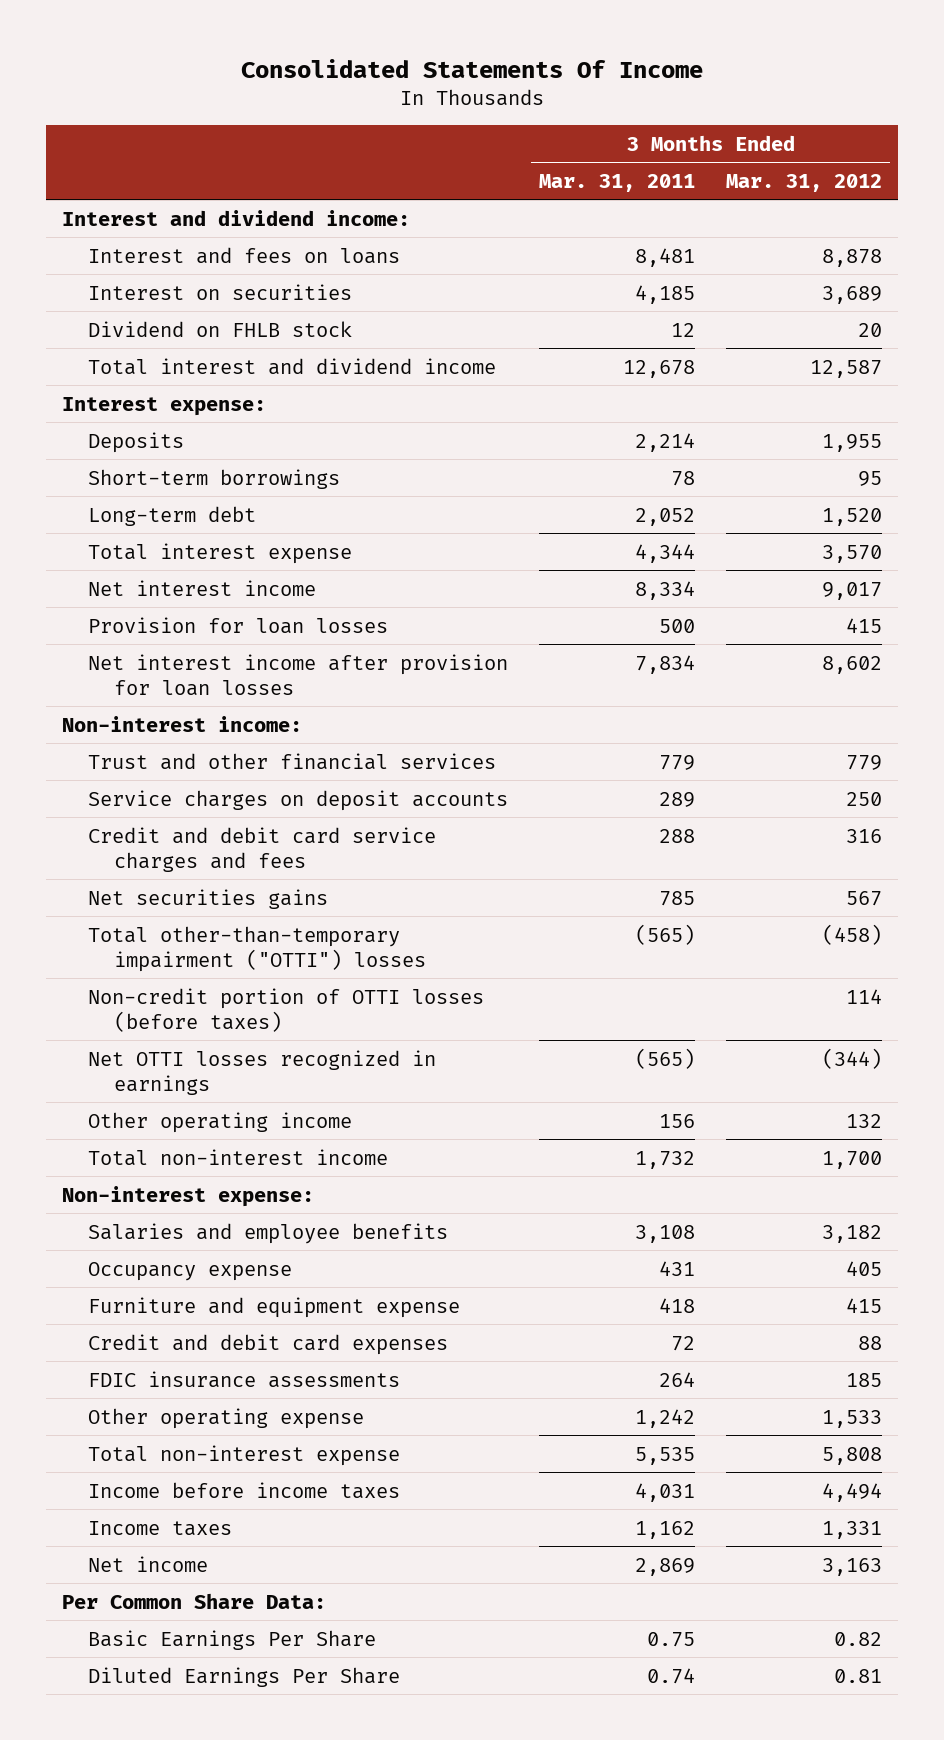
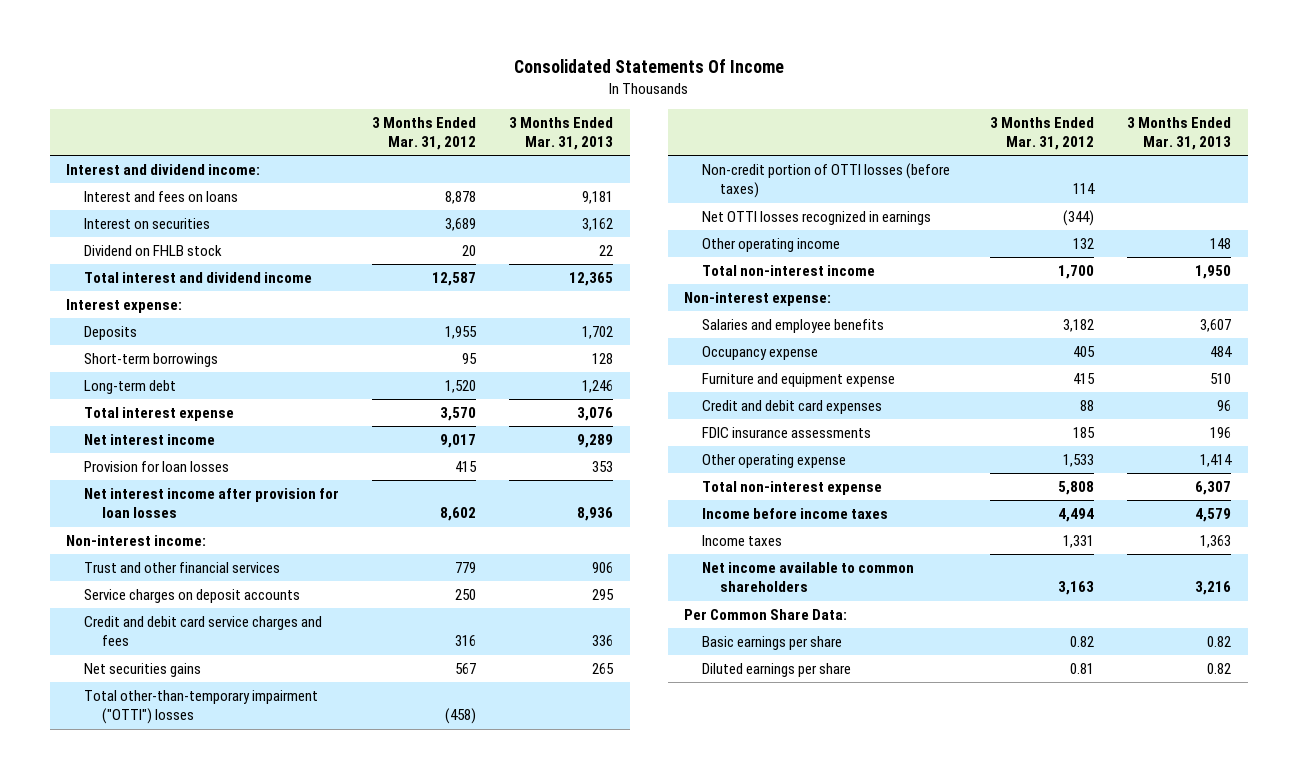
[539,174,696,193] Mar. 31, 2011 -> none
none -> [509,116,614,150] 3 Months Ended Mar. 31, 2013
[87,1555,208,1572] Net income -> [701,561,914,593] Net income available to common shareholders
[87,1629,376,1650] Basic Earnings Per Share -> [701,635,842,650] Basic earnings per share
[87,1666,400,1687] Diluted Earnings Per Share -> [701,662,851,677] Diluted earnings per share

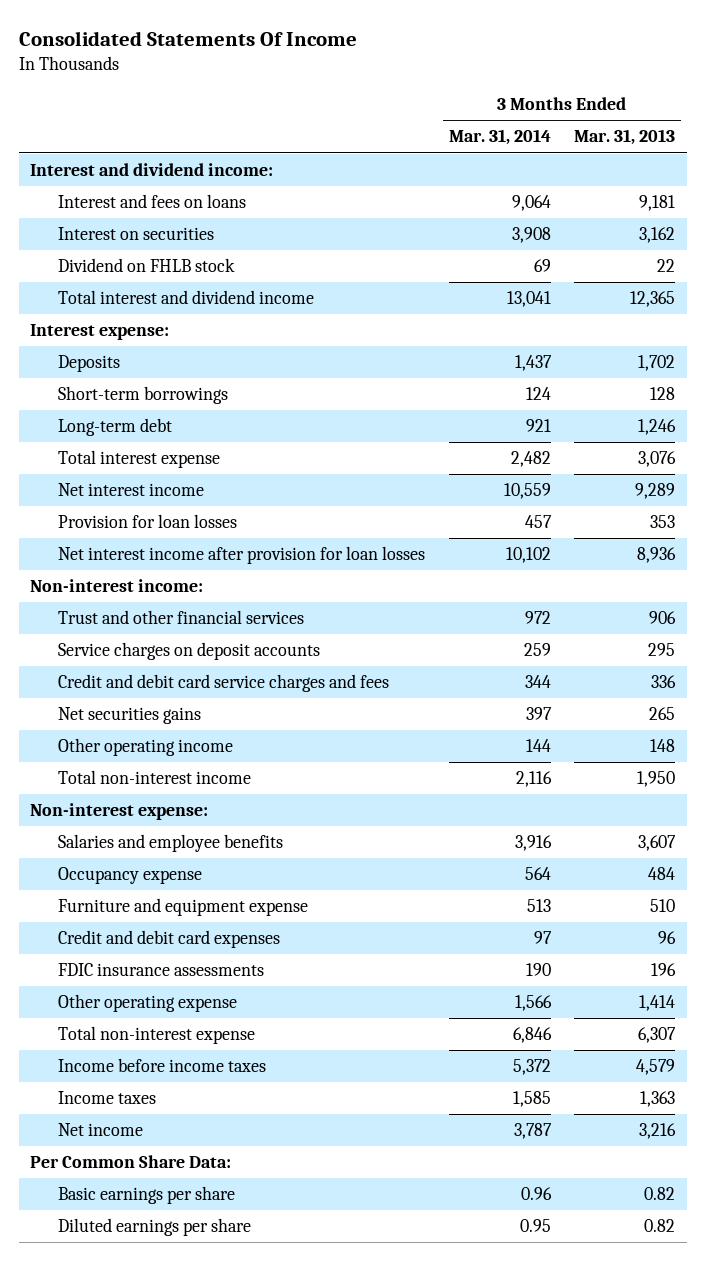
[372,116,477,150] 3 Months Ended Mar. 31, 2012 -> none
none -> [448,129,551,146] Mar. 31, 2014
[84,689,319,725] Total other-than-temporary impairment ("OTTI") losses -> none
[701,162,950,199] Non-credit portion of OTTI losses (before taxes) -> none
[701,210,931,225] Net OTTI losses recognized in earnings -> none
[701,561,914,593] Net income available to common shareholders -> [58,1123,144,1137] Net income

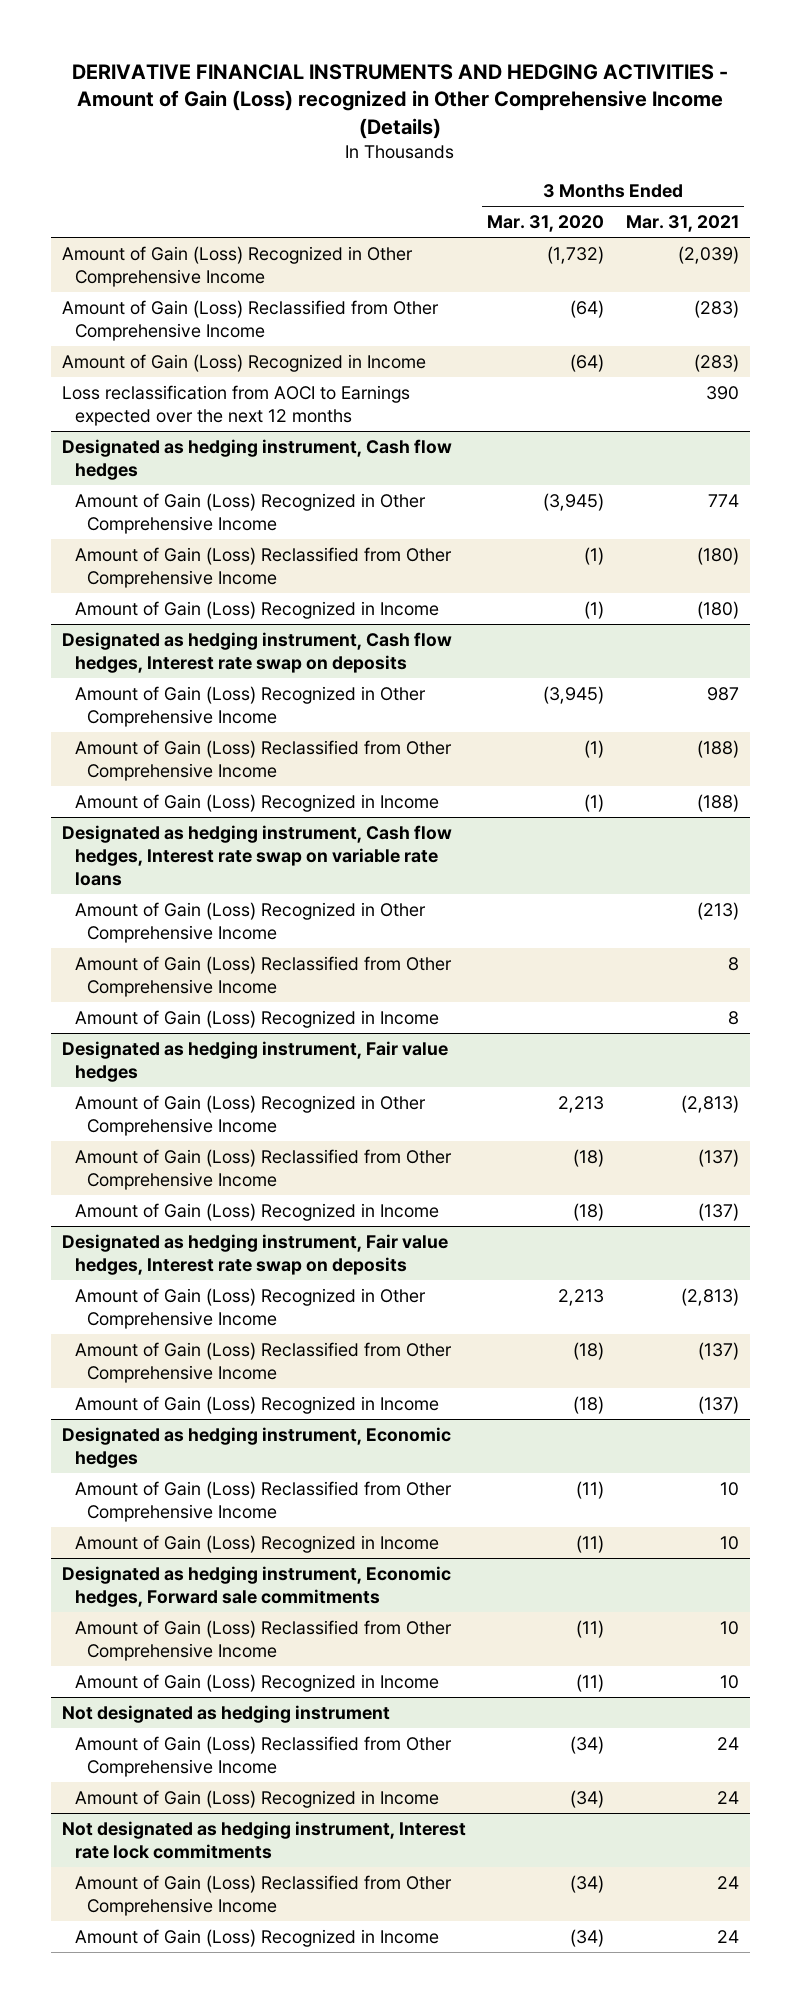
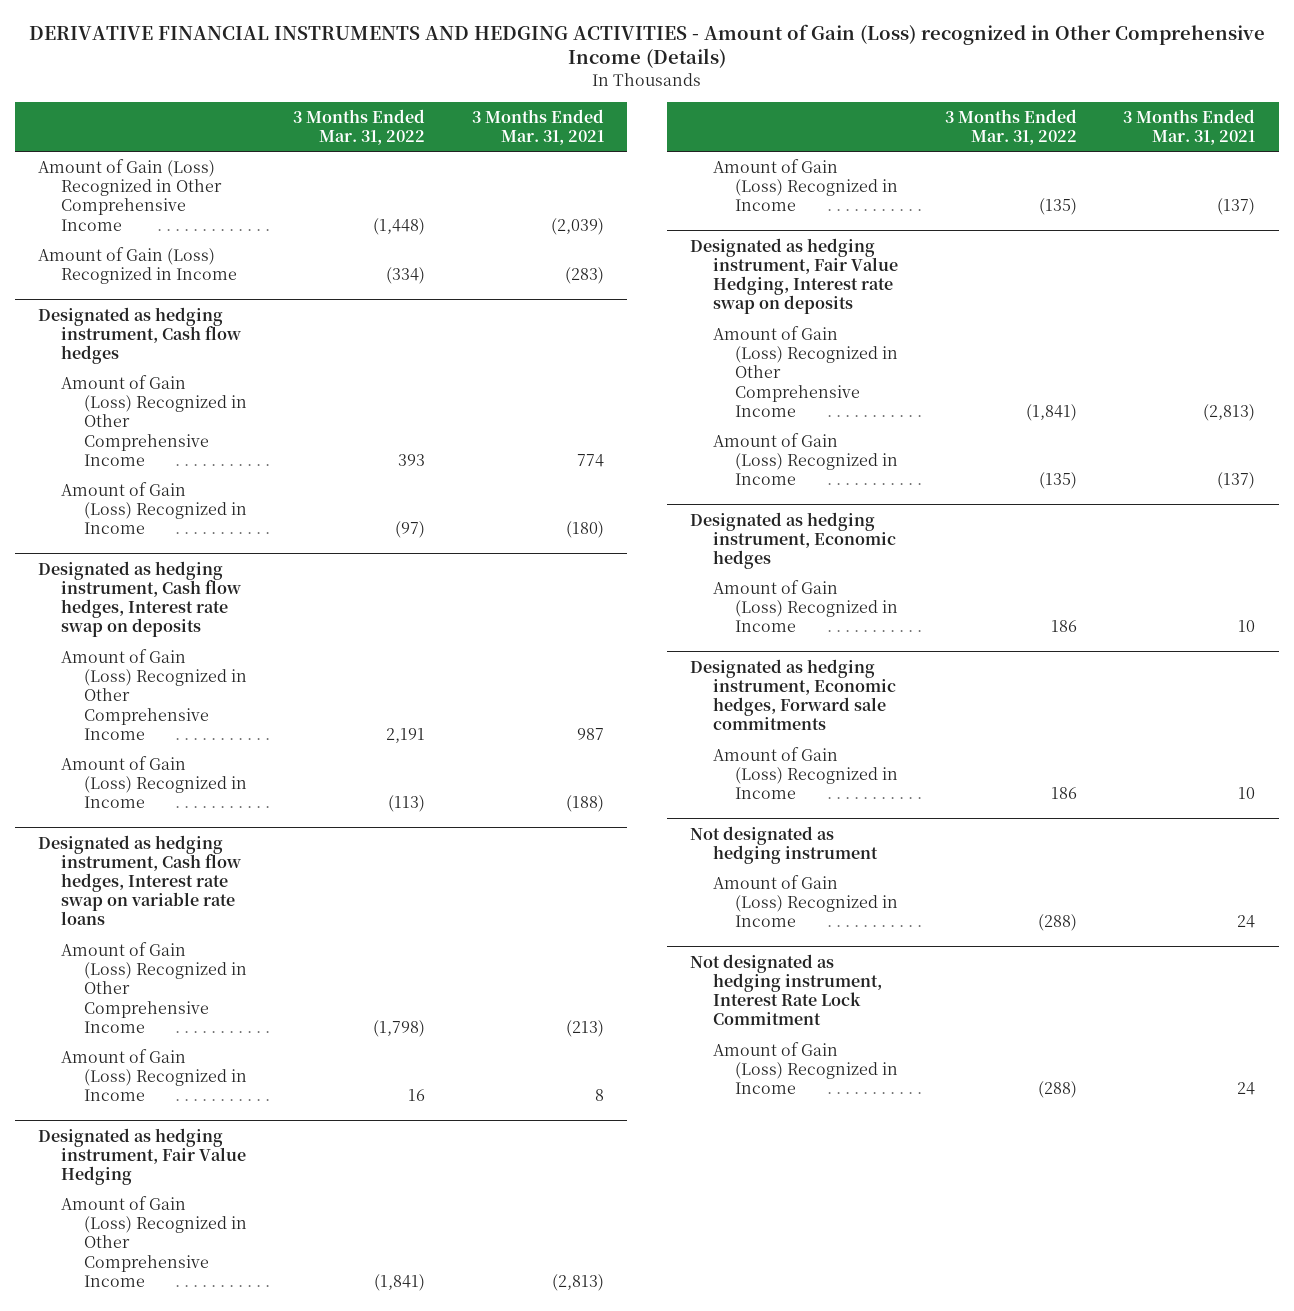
[487,215,605,233] Mar. 31, 2020 -> none
none -> [293,108,426,145] 3 Months Ended Mar. 31, 2022
[62,299,440,341] Amount of Gain (Loss) Reclassified from Other Comprehensive Income -> none
[62,384,411,426] Loss reclassification from AOCI to Earnings expected over the next 12 months -> none
[74,546,452,588] Amount of Gain (Loss) Reclassified from Other Comprehensive Income -> none
[74,739,452,781] Amount of Gain (Loss) Reclassified from Other Comprehensive Income -> none
[74,955,452,997] Amount of Gain (Loss) Reclassified from Other Comprehensive Income -> none
[62,1040,449,1082] Designated as hedging instrument, Fair value hedges -> [38,1127,246,1186] Designated as hedging instrument, Fair Value Hedging
[74,1148,452,1190] Amount of Gain (Loss) Reclassified from Other Comprehensive Income -> none
[62,1233,449,1275] Designated as hedging instrument, Fair value hedges, Interest rate swap on deposits -> [689,237,898,315] Designated as hedging instrument, Fair Value Hedging, Interest rate swap on deposits
[74,1341,452,1383] Amount of Gain (Loss) Reclassified from Other Comprehensive Income -> none
[74,1480,452,1522] Amount of Gain (Loss) Reclassified from Other Comprehensive Income -> none
[74,1619,452,1661] Amount of Gain (Loss) Reclassified from Other Comprehensive Income -> none
[74,1735,452,1777] Amount of Gain (Loss) Reclassified from Other Comprehensive Income -> none
[74,1874,452,1916] Amount of Gain (Loss) Reclassified from Other Comprehensive Income -> none
[62,1820,467,1859] Not designated as hedging instrument, Interest rate lock commitments -> [689,953,882,1026] Not designated as hedging instrument, Interest Rate Lock Commitment

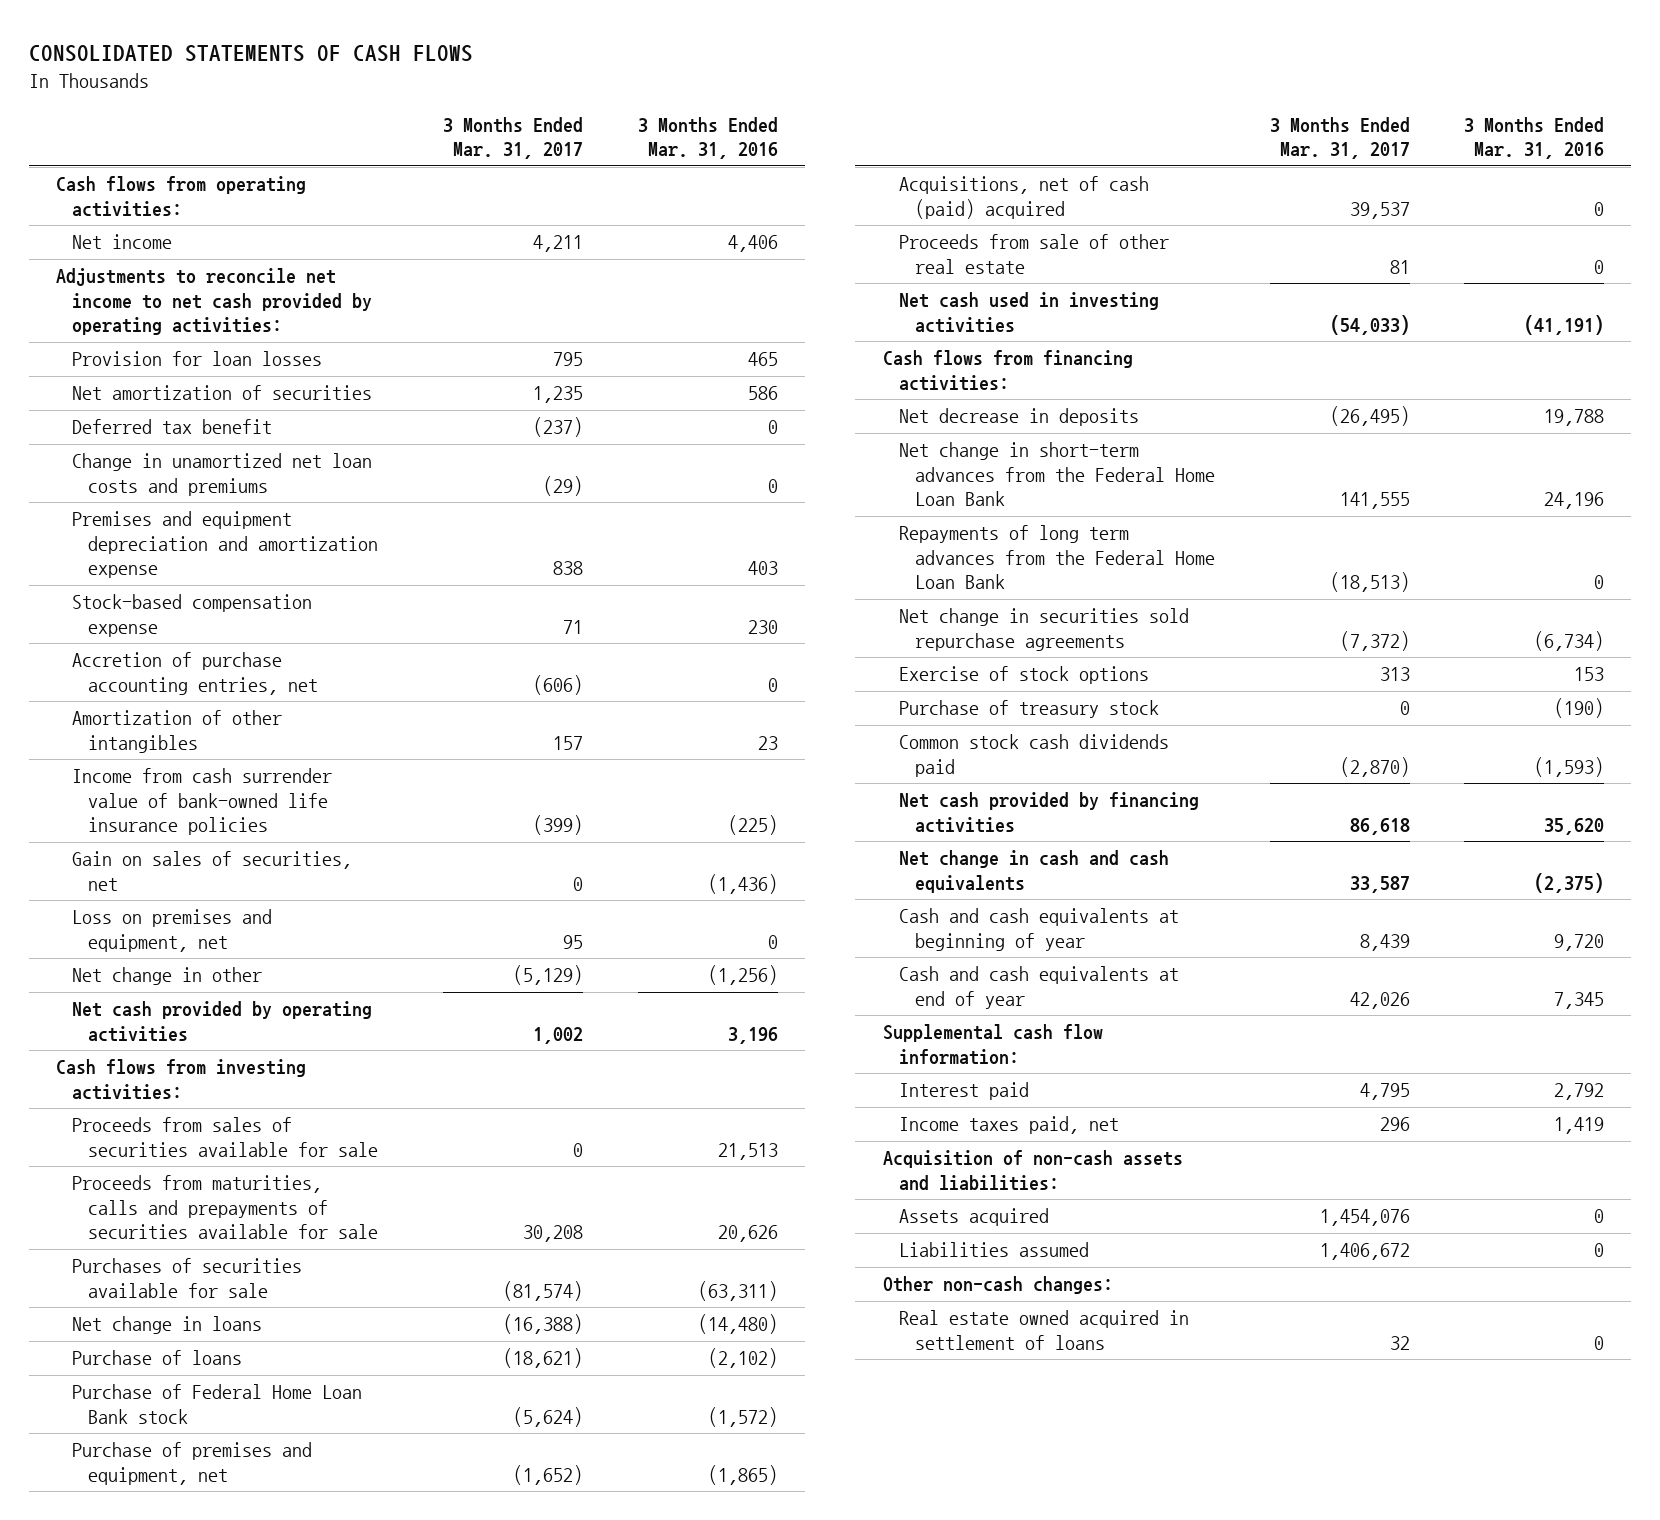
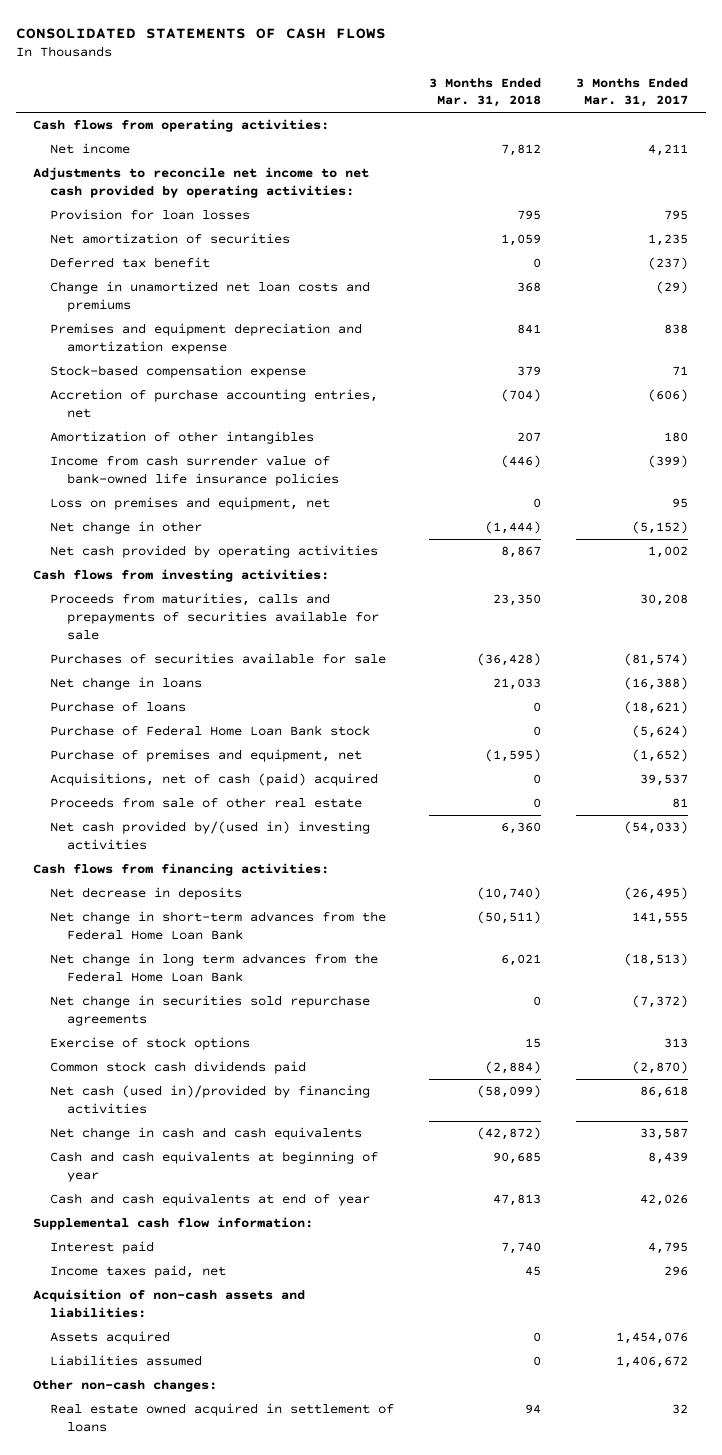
[637,116,778,160] 3 Months Ended Mar. 31, 2016 -> none
none -> [429,77,542,108] 3 Months Ended Mar. 31, 2018
[552,735,583,750] 157 -> [664,432,689,443] 180
[72,851,353,891] Gain on sales of securities, net -> none
[512,965,583,986] (5,129) -> [632,521,689,535] (5,152)
[72,1117,379,1157] Proceeds from sales of securities available for sale -> none
[898,292,1159,333] Net cash used in investing activities -> [50,821,371,851] Net cash provided by/(used in) investing activities
[898,525,1216,590] Repayments of long term advances from the Federal Home Loan Bank -> [50,953,379,983] Net change in long term advances from the Federal Home Loan Bank
[898,700,1159,719] Purchase of treasury stock -> none
[898,792,1199,833] Net cash provided by financing activities -> [50,1085,371,1115] Net cash (used in)/provided by financing activities

